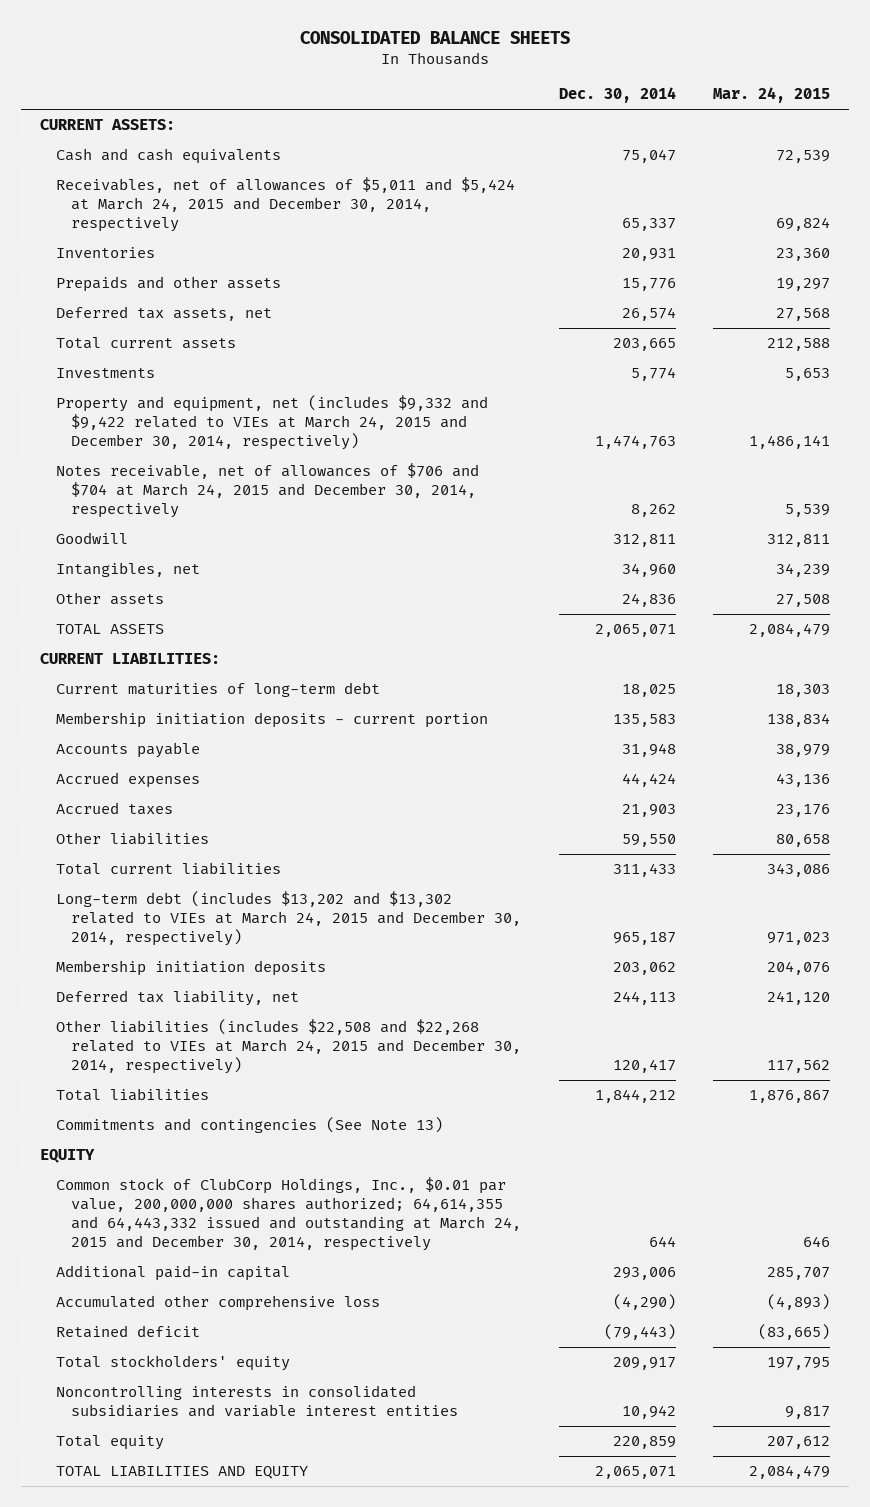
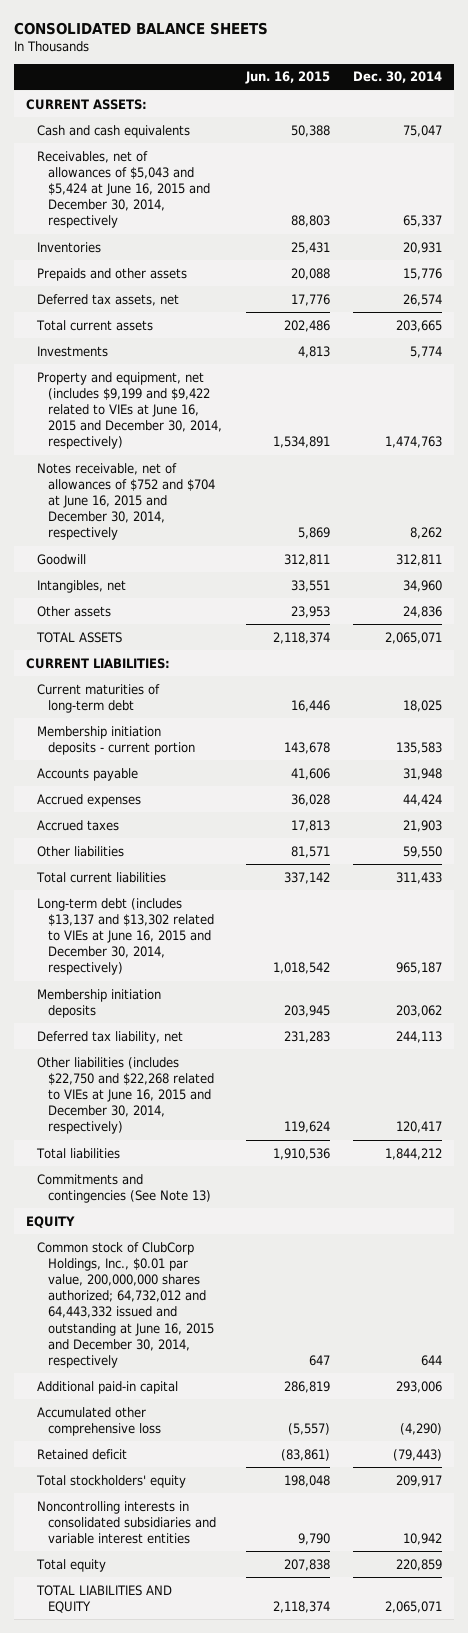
[713,87,831,104] Mar. 24, 2015 -> none
none -> [244,71,330,85] Jun. 16, 2015
[55,177,515,233] Receivables, net of allowances of $5,011 and $5,424 at March 24, 2015 and December 30, 2014, respectively -> [36,150,211,229] Receivables, net of allowances of $5,043 and $5,424 at June 16, 2015 and December 30, 2014, respectively
[55,395,488,451] Property and equipment, net (includes $9,332 and $9,422 related to VIEs at March 24, 2015 and December 30, 2014, respectively) -> [36,371,223,450] Property and equipment, net (includes $9,199 and $9,422 related to VIEs at June 16, 2015 and December 30, 2014, respectively)
[55,463,479,519] Notes receivable, net of allowances of $706 and $704 at March 24, 2015 and December 30, 2014, respectively -> [36,462,216,541] Notes receivable, net of allowances of $752 and $704 at June 16, 2015 and December 30, 2014, respectively
[55,891,522,947] Long-term debt (includes $13,202 and $13,302 related to VIEs at March 24, 2015 and December 30, 2014, respectively) -> [36,897,215,976] Long-term debt (includes $13,137 and $13,302 related to VIEs at June 16, 2015 and December 30, 2014, respectively)
[55,1019,522,1075] Other liabilities (includes $22,508 and $22,268 related to VIEs at March 24, 2015 and December 30, 2014, respectively) -> [36,1056,215,1135] Other liabilities (includes $22,750 and $22,268 related to VIEs at June 16, 2015 and December 30, 2014, respectively)
[55,1177,522,1252] Common stock of ClubCorp Holdings, Inc., $0.01 par value, 200,000,000 shares authorized; 64,614,355 and 64,443,332 issued and outstanding at March 24, 2015 and December 30, 2014, respectively -> [36,1241,215,1368] Common stock of ClubCorp Holdings, Inc., $0.01 par value, 200,000,000 shares authorized; 64,732,012 and 64,443,332 issued and outstanding at June 16, 2015 and December 30, 2014, respectively

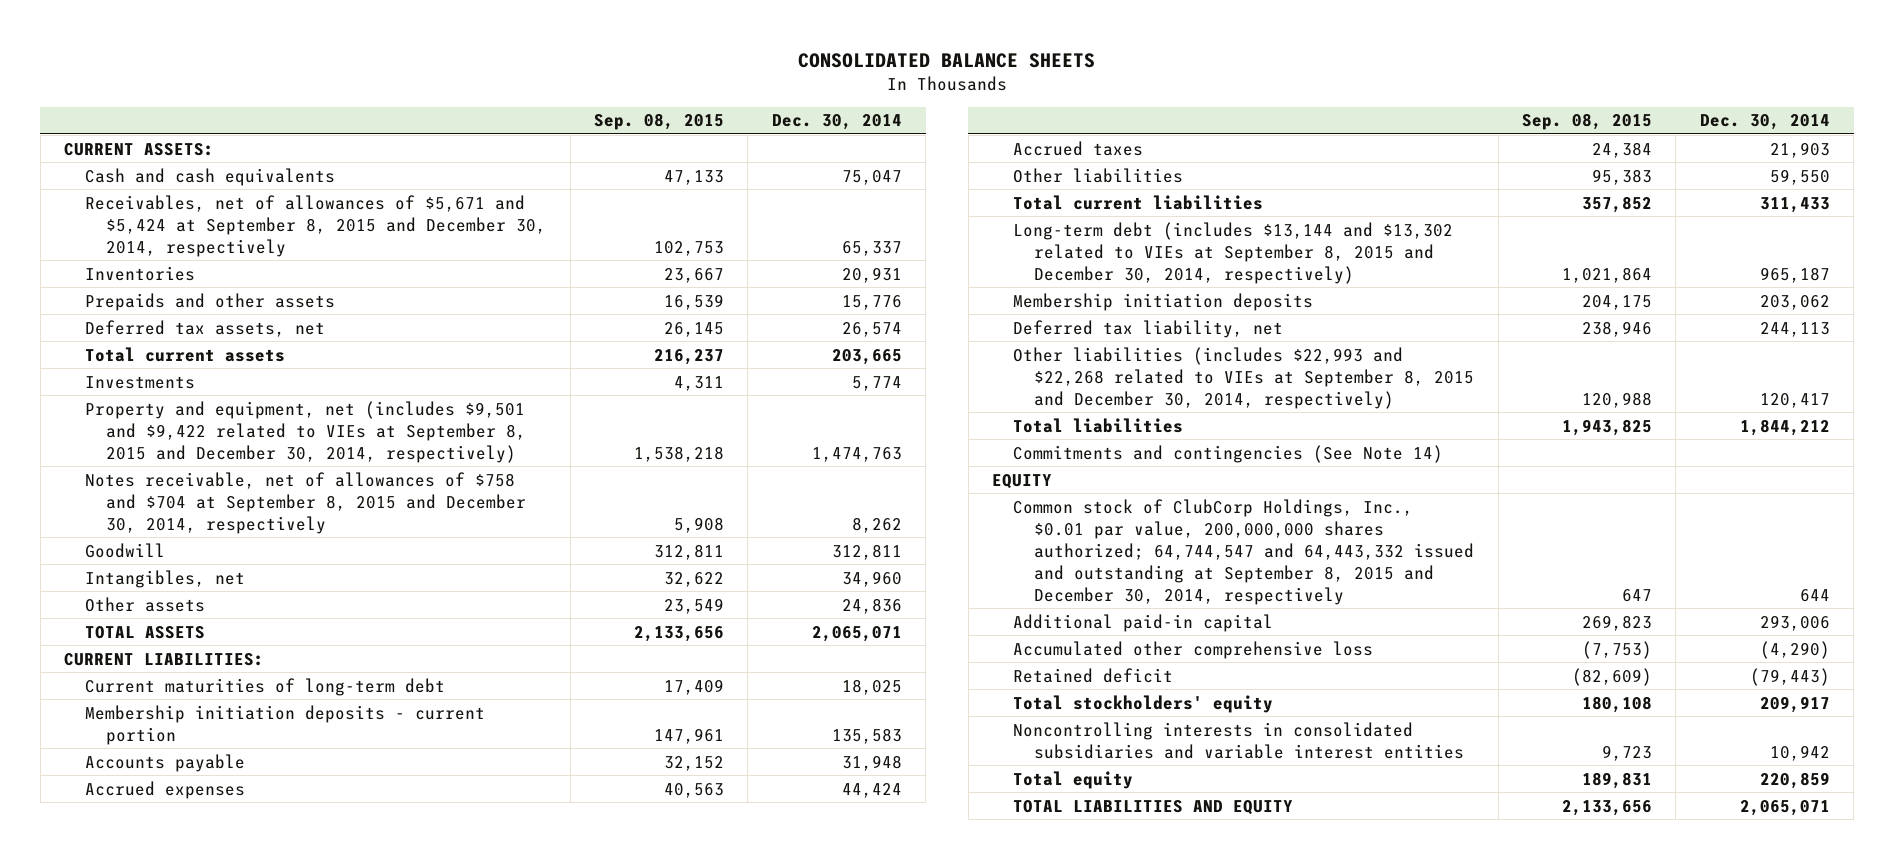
[244,71,330,85] Jun. 16, 2015 -> none
none -> [594,113,725,131] Sep. 08, 2015
[36,150,211,229] Receivables, net of allowances of $5,043 and $5,424 at June 16, 2015 and December 30, 2014, respectively -> [85,194,547,257] Receivables, net of allowances of $5,671 and $5,424 at September 8, 2015 and December 30, 2014, respectively
[36,371,223,450] Property and equipment, net (includes $9,199 and $9,422 related to VIEs at June 16, 2015 and December 30, 2014, respectively) -> [85,400,527,463] Property and equipment, net (includes $9,501 and $9,422 related to VIEs at September 8, 2015 and December 30, 2014, respectively)
[36,462,216,541] Notes receivable, net of allowances of $752 and $704 at June 16, 2015 and December 30, 2014, respectively -> [85,471,527,534] Notes receivable, net of allowances of $758 and $704 at September 8, 2015 and December 30, 2014, respectively
[36,897,215,976] Long-term debt (includes $13,137 and $13,302 related to VIEs at June 16, 2015 and December 30, 2014, respectively) -> [1013,221,1454,284] Long-term debt (includes $13,144 and $13,302 related to VIEs at September 8, 2015 and December 30, 2014, respectively)
[36,1056,215,1135] Other liabilities (includes $22,750 and $22,268 related to VIEs at June 16, 2015 and December 30, 2014, respectively) -> [1013,346,1475,409] Other liabilities (includes $22,993 and $22,268 related to VIEs at September 8, 2015 and December 30, 2014, respectively)
[36,1173,212,1203] Commitments and contingencies (See Note 13) -> [1013,444,1444,463] Commitments and contingencies (See Note 14)
[36,1241,215,1368] Common stock of ClubCorp Holdings, Inc., $0.01 par value, 200,000,000 shares authorized; 64,732,012 and 64,443,332 issued and outstanding at June 16, 2015 and December 30, 2014, respectively -> [1013,498,1475,605] Common stock of ClubCorp Holdings, Inc., $0.01 par value, 200,000,000 shares authorized; 64,744,547 and 64,443,332 issued and outstanding at September 8, 2015 and December 30, 2014, respectively

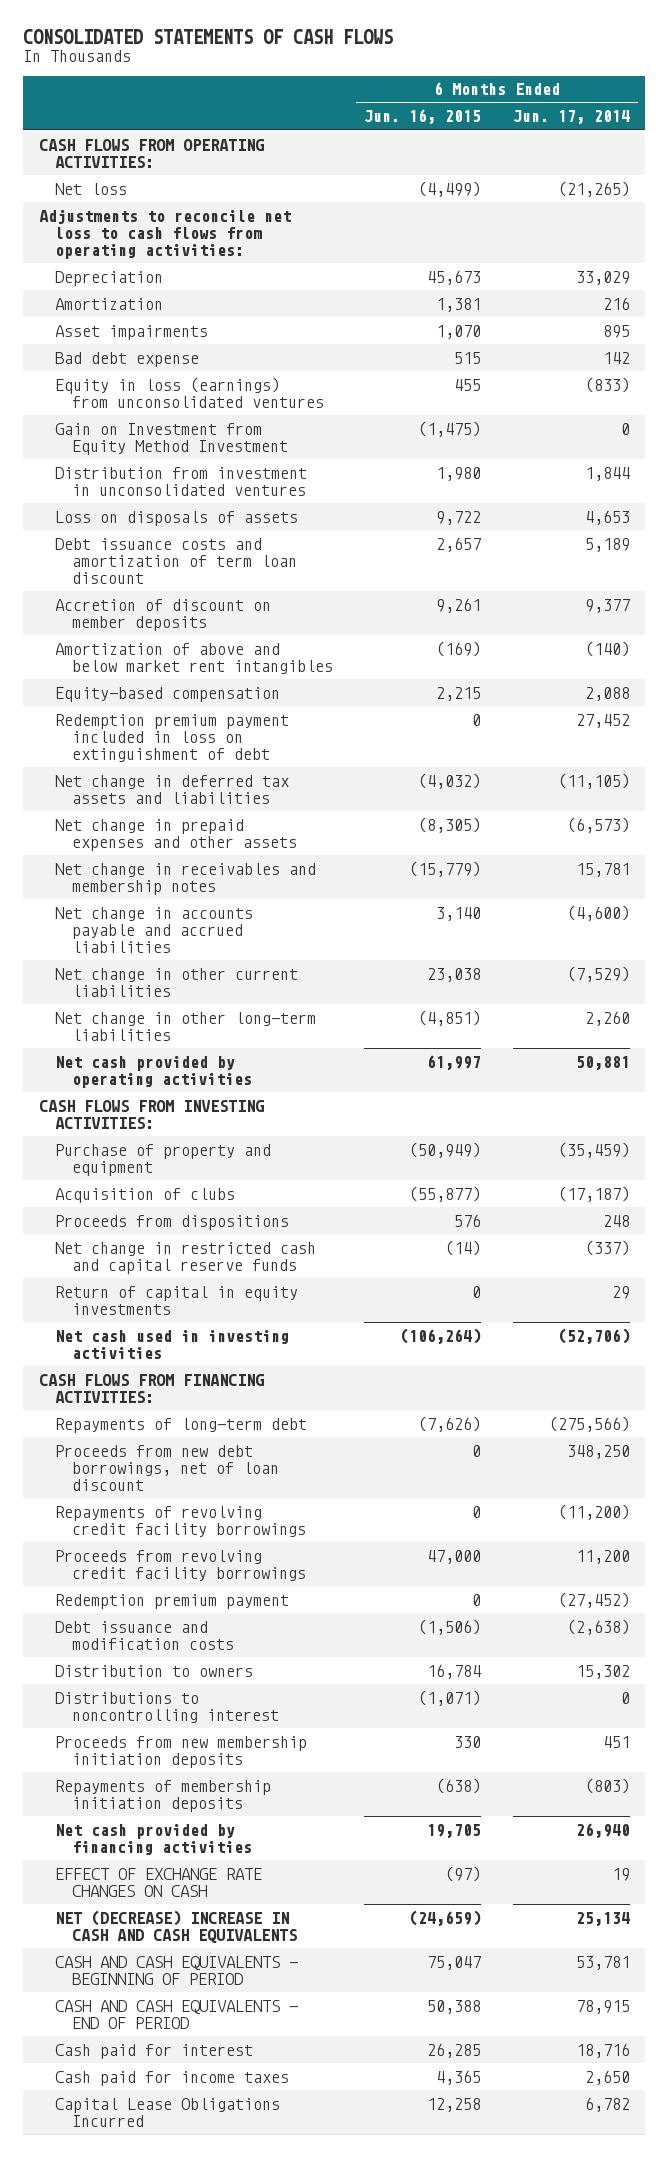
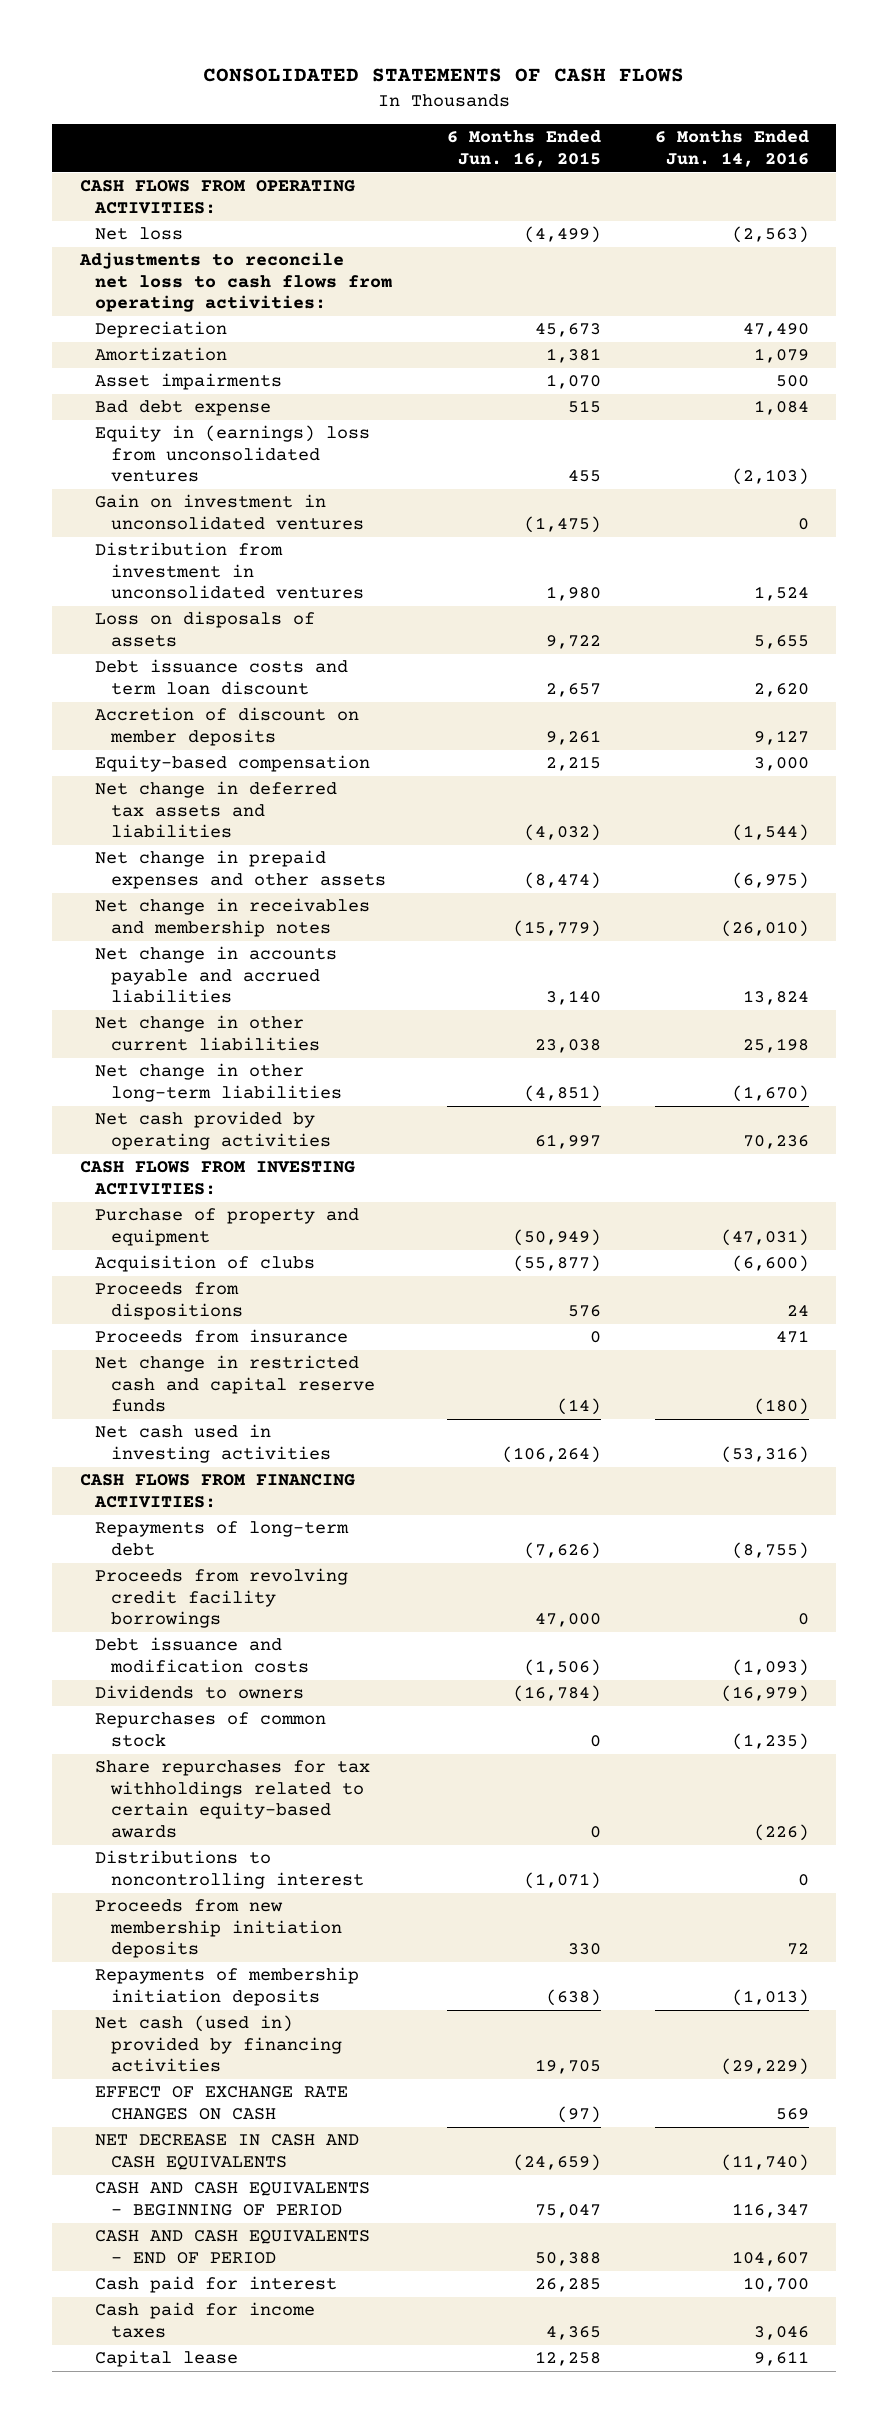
[512,110,630,125] Jun. 17, 2014 -> none
none -> [654,130,809,167] 6 Months Ended Jun. 14, 2016
[55,376,324,408] Equity in loss (earnings) from unconsolidated ventures -> [95,425,371,483] Equity in (earnings) loss from unconsolidated ventures
[55,422,288,455] Gain on Investment from Equity Method Investment -> [95,494,364,530] Gain on investment in unconsolidated ventures
[55,537,297,585] Debt issuance costs and amortization of term loan discount -> [95,659,349,695] Debt issuance costs and term loan discount
[55,642,333,674] Amortization of above and below market rent intangibles -> none
[55,713,290,763] Redemption premium payment included in loss on extinguishment of debt -> none
[418,816,482,833] (8,305) -> [523,871,601,889] (8,474)
none -> [95,1329,349,1344] Proceeds from insurance
[55,1285,299,1315] Return of capital in equity investments -> none
[55,1444,279,1492] Proceeds from new debt borrowings, net of loan discount -> none
[55,1505,306,1537] Repayments of revolving credit facility borrowings -> none
[55,1593,290,1609] Redemption premium payment -> none
[55,1664,254,1677] Distribution to owners -> [95,1685,305,1700] Dividends to owners
[427,1663,482,1679] 16,784 -> [512,1685,601,1703] (16,784)
none -> [95,1712,327,1747] Repurchases of common stock
none -> [95,1760,371,1838] Share repurchases for tax withholdings related to certain equity-based awards
[55,1823,252,1855] Net cash provided by financing activities -> [95,2015,342,2073] Net cash (used in) provided by financing activities
[55,1909,297,1943] NET (DECREASE) INCREASE IN CASH AND CASH EQUIVALENTS -> [95,2134,360,2170] NET DECREASE IN CASH AND CASH EQUIVALENTS
[55,2097,281,2127] Capital Lease Obligations Incurred -> [95,2350,239,2368] Capital lease

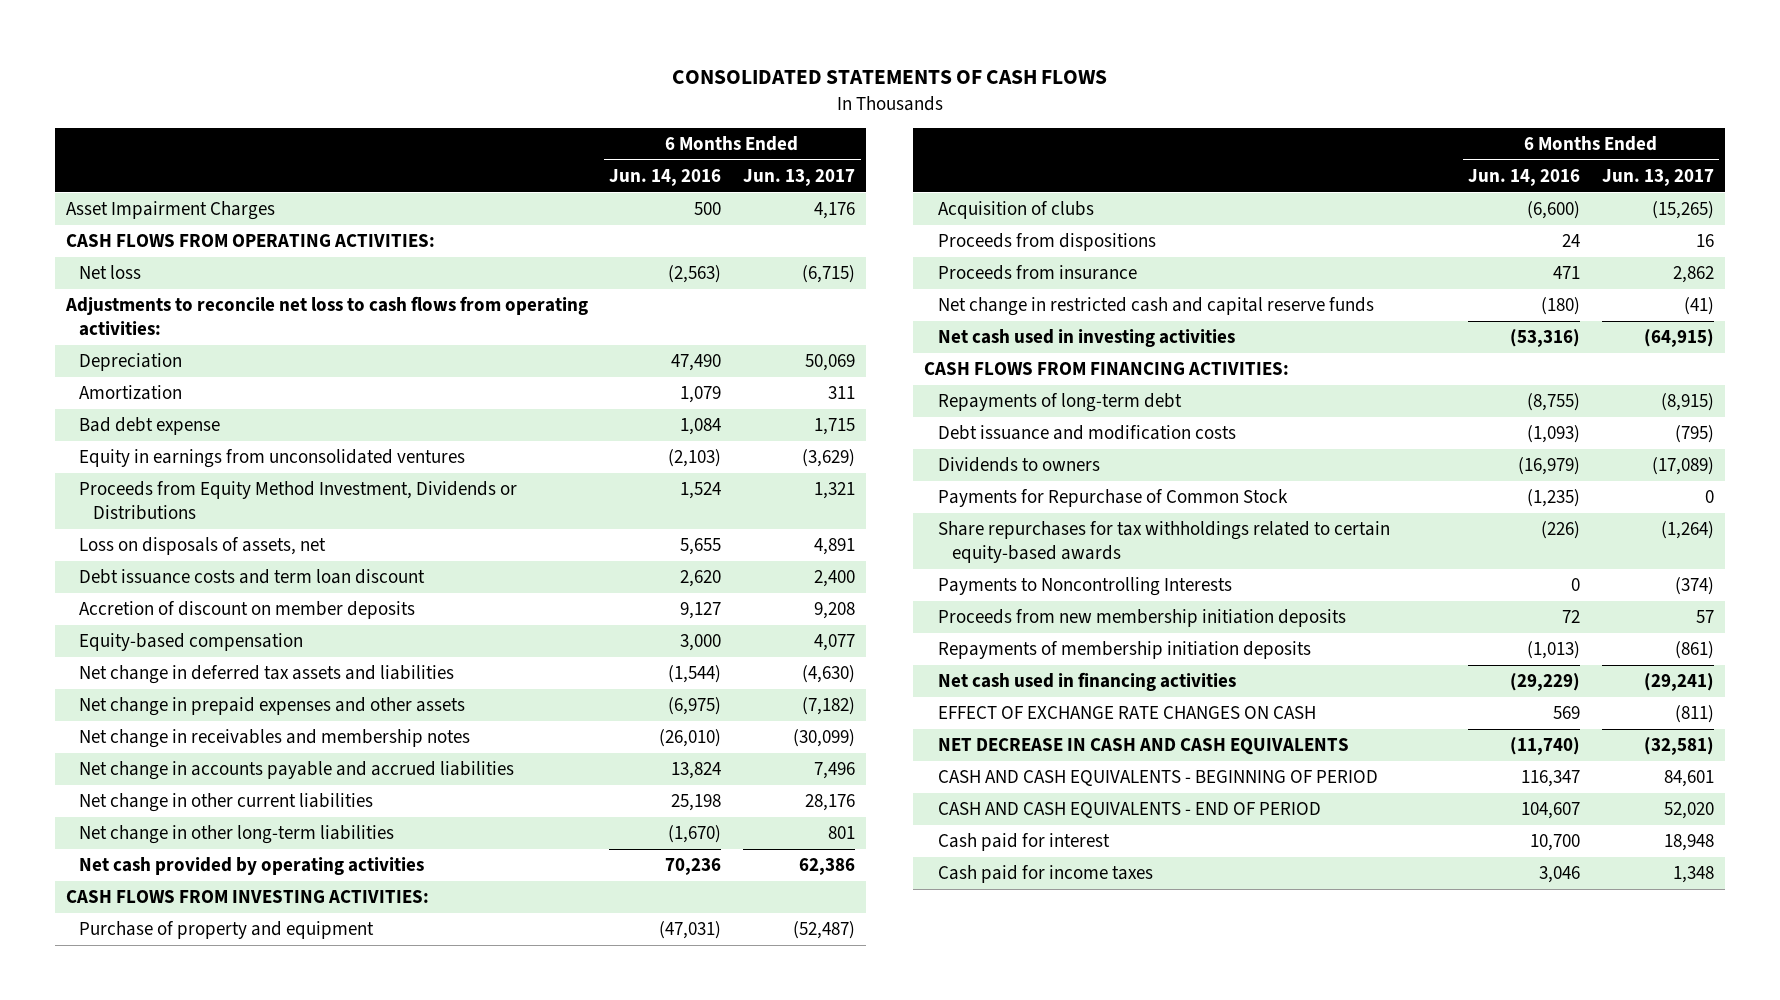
[446,130,601,167] 6 Months Ended Jun. 16, 2015 -> none
none -> [743,168,856,186] Jun. 13, 2017
none -> [65,201,275,221] Asset Impairment Charges
[95,373,283,391] Asset impairments -> none
[95,494,364,530] Gain on investment in unconsolidated ventures -> none
[95,425,371,483] Equity in (earnings) loss from unconsolidated ventures -> [79,449,466,469] Equity in earnings from unconsolidated ventures
[95,542,364,600] Distribution from investment in unconsolidated ventures -> [79,481,518,521] Proceeds from Equity Method Investment, Dividends or Distributions
[95,611,316,647] Loss on disposals of assets -> [79,537,327,556] Loss on disposals of assets, net
[95,1568,349,1629] Proceeds from revolving credit facility borrowings -> none
[95,1712,327,1747] Repurchases of common stock -> [937,489,1288,508] Payments for Repurchase of Common Stock
[95,1850,364,1889] Distributions to noncontrolling interest -> [937,577,1232,597] Payments to Noncontrolling Interests
[95,2015,342,2073] Net cash (used in) provided by financing activities -> [937,672,1236,692] Net cash used in financing activities
[95,2350,239,2368] Capital lease -> none

